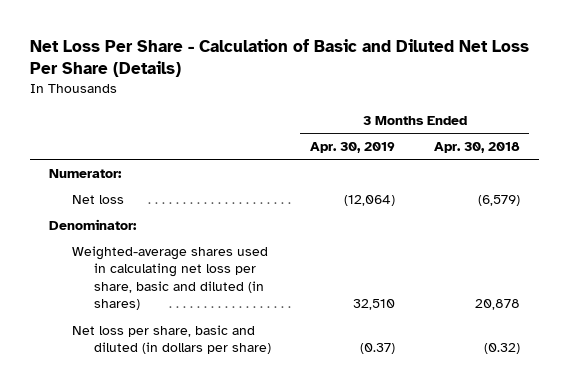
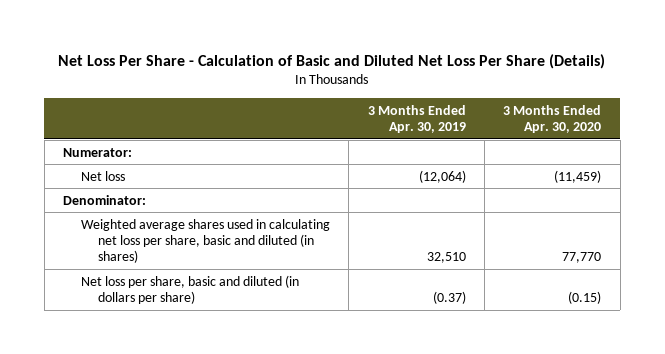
[433,142,520,154] Apr. 30, 2018 -> none
none -> [503,104,602,134] 3 Months Ended Apr. 30, 2020
[71,245,268,311] Weighted-average shares used in calculating net loss per share, basic and diluted (in shares) -> [80,218,330,264] Weighted average shares used in calculating net loss per share, basic and diluted (in shares)

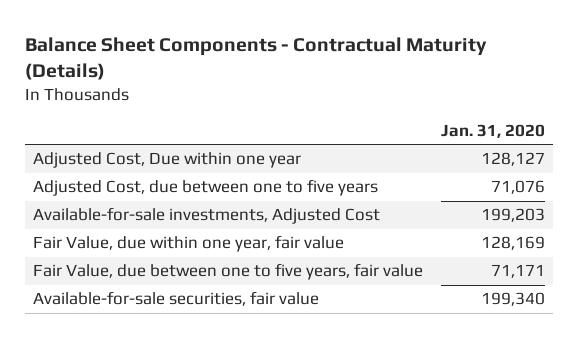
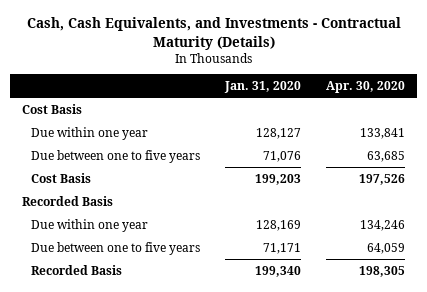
[24,37,487,81] Balance Sheet Components - Contractual Maturity (Details) -> [26,17,401,50] Cash, Cash Equivalents, and Investments - Contractual Maturity (Details)
none -> [325,81,405,94] Apr. 30, 2020
none -> [22,103,83,114] Cost Basis
[33,152,302,169] Adjusted Cost, Due within one year -> [31,126,149,140] Due within one year
[33,179,379,197] Adjusted Cost, due between one to five years -> [31,149,201,163] Due between one to five years
[33,207,381,225] Available-for-sale investments, Adjusted Cost -> [31,172,92,183] Cost Basis
none -> [22,195,114,206] Recorded Basis
[33,235,345,253] Fair Value, due within one year, fair value -> [31,218,149,232] Due within one year
[33,263,424,281] Fair Value, due between one to five years, fair value -> [31,241,201,255] Due between one to five years
[33,291,320,307] Available-for-sale securities, fair value -> [31,264,123,275] Recorded Basis

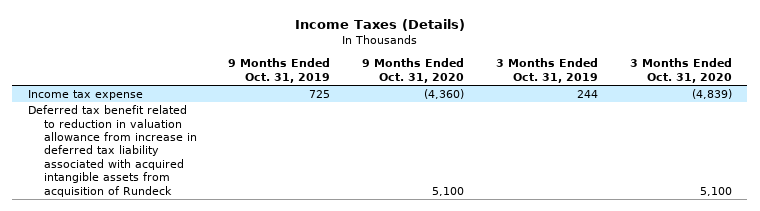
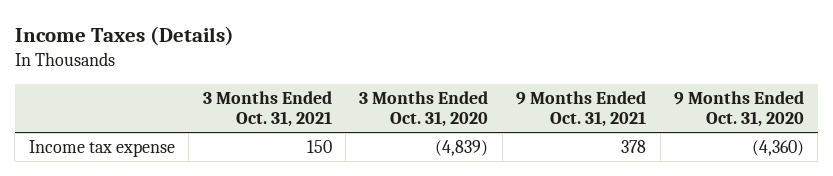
[228,58,331,83] 9 Months Ended Oct. 31, 2019 -> none
[495,58,598,83] 3 Months Ended Oct. 31, 2019 -> none
none -> [202,90,332,128] 3 Months Ended Oct. 31, 2021
none -> [516,90,647,128] 9 Months Ended Oct. 31, 2021
[28,105,197,197] Deferred tax benefit related to reduction in valuation allowance from increase in deferred tax liability associated with acquired intangible assets from acquisition of Rundeck -> none

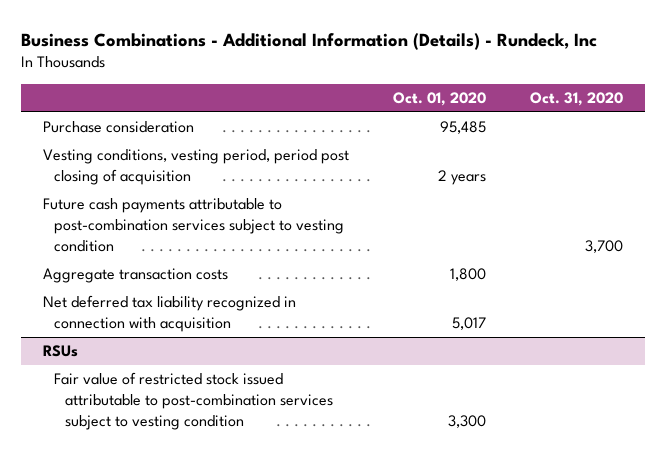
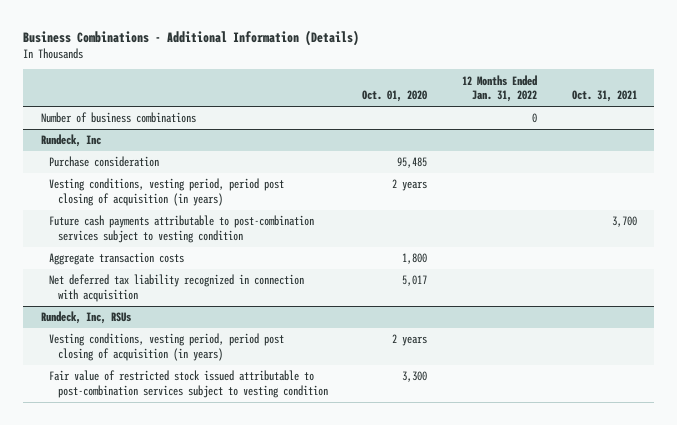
[20,32,597,50] Business Combinations - Additional Information (Details) - Rundeck, Inc -> [23,29,360,46] Business Combinations - Additional Information (Details)
[530,91,624,106] Oct. 31, 2020 -> none
none -> [462,74,538,103] 12 Months Ended Jan. 31, 2022
none -> [571,90,637,103] Oct. 31, 2021
none -> [40,112,196,124] Number of business combinations
none -> [40,134,102,148] Rundeck, Inc
[42,149,349,186] Vesting conditions, vesting period, period post closing of acquisition -> [49,178,285,206] Vesting conditions, vesting period, period post closing of acquisition (in years)
[42,345,78,358] RSUs -> none
none -> [40,311,131,325] Rundeck, Inc, RSUs
none -> [49,333,285,361] Vesting conditions, vesting period, period post closing of acquisition (in years)

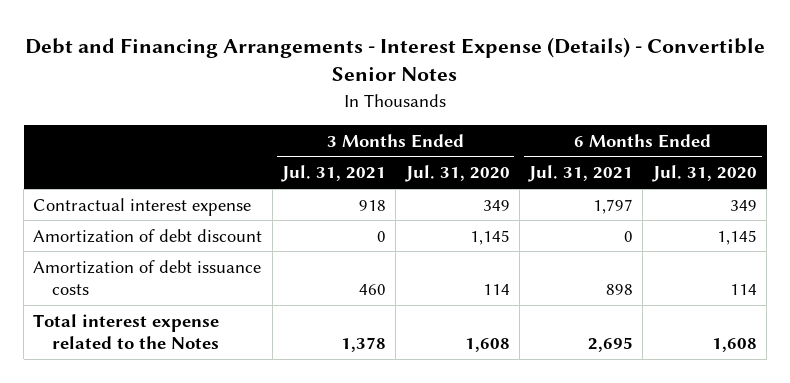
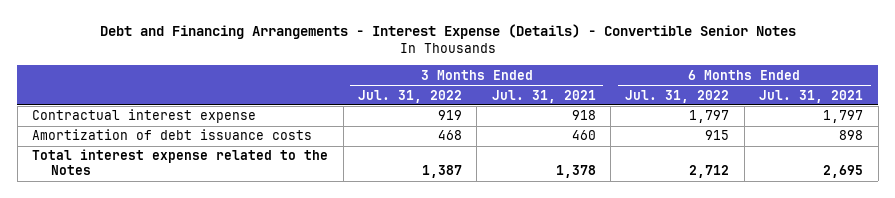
[404,165,510,183] Jul. 31, 2020 -> none
[651,165,757,183] Jul. 31, 2020 -> none
none -> [357,89,462,103] Jul. 31, 2022
none -> [625,89,730,103] Jul. 31, 2022
[33,228,263,243] Amortization of debt discount -> none

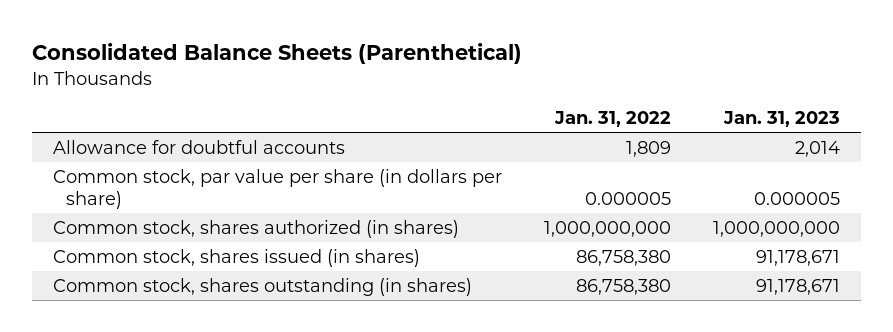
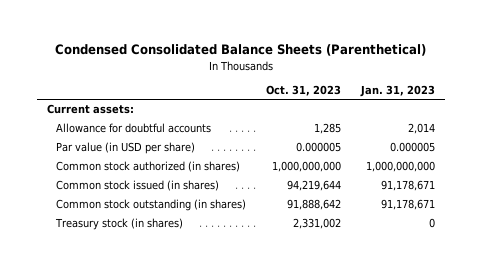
[31,43,522,65] Consolidated Balance Sheets (Parenthetical) -> [54,44,426,57] Condensed Consolidated Balance Sheets (Parenthetical)
[554,111,672,128] Jan. 31, 2022 -> none
none -> [266,85,342,97] Oct. 31, 2023
none -> [46,104,134,115] Current assets:
[53,169,503,210] Common stock, par value per share (in dollars per share) -> [56,142,196,155] Par value (in USD per share)
[53,220,460,239] Common stock, shares authorized (in shares) -> [56,161,241,173] Common stock authorized (in shares)
[53,249,421,268] Common stock, shares issued (in shares) -> [56,180,220,192] Common stock issued (in shares)
[53,278,473,297] Common stock, shares outstanding (in shares) -> [56,199,247,212] Common stock outstanding (in shares)
none -> [55,218,184,231] Treasury stock (in shares)

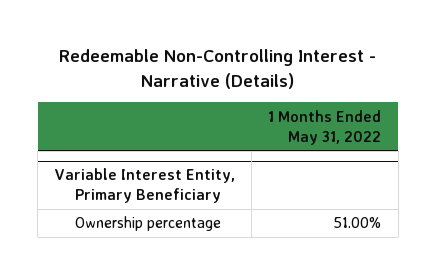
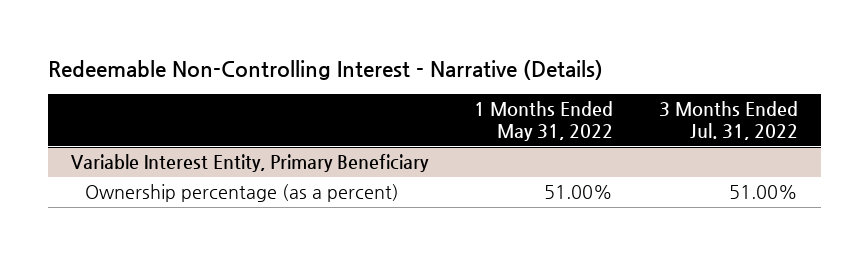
none -> [658,101,798,141] 3 Months Ended Jul. 31, 2022
[75,216,222,232] Ownership percentage -> [84,184,399,203] Ownership percentage (as a percent)

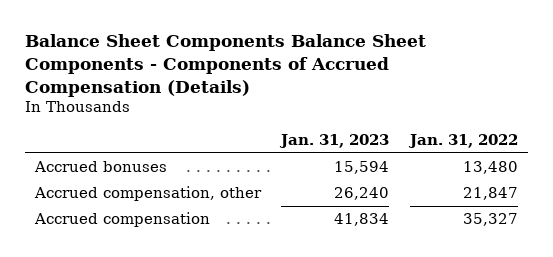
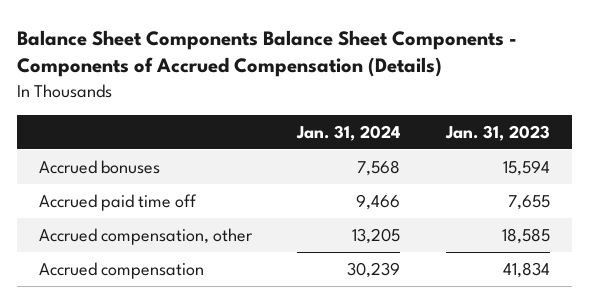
[407,134,518,149] Jan. 31, 2022 -> none
none -> [296,124,401,141] Jan. 31, 2024
none -> [39,193,198,211] Accrued paid time off
[334,187,390,201] 26,240 -> [501,227,550,244] 18,585

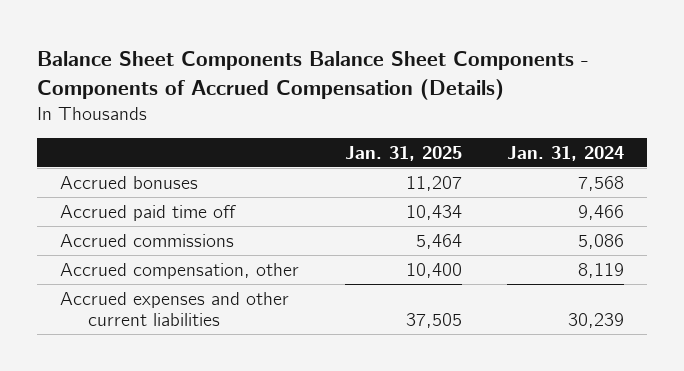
[444,124,550,141] Jan. 31, 2023 -> none
none -> [344,145,462,161] Jan. 31, 2025
none -> [60,233,235,247] Accrued commissions
[352,227,401,244] 13,205 -> [578,262,625,278] 8,119
[39,261,205,279] Accrued compensation -> [60,291,290,327] Accrued expenses and other current liabilities

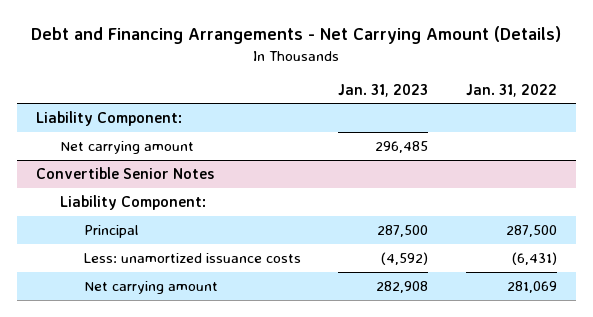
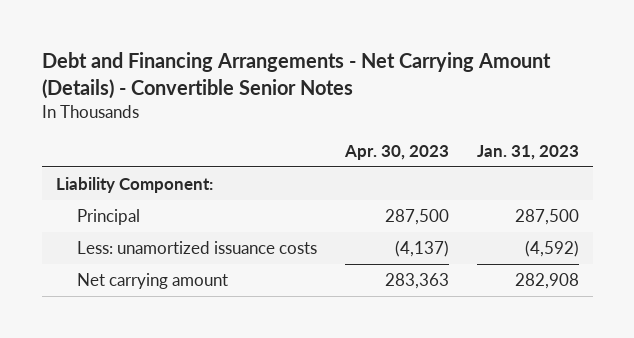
[31,26,562,45] Debt and Financing Arrangements - Net Carrying Amount (Details) -> [41,52,551,99] Debt and Financing Arrangements - Net Carrying Amount (Details) - Convertible Senior Notes
[466,83,558,97] Jan. 31, 2022 -> none
none -> [343,144,449,160] Apr. 30, 2023
[59,140,194,154] Net carrying amount -> none
[35,166,214,179] Convertible Senior Notes -> none
[59,194,206,210] Liability Component: -> none

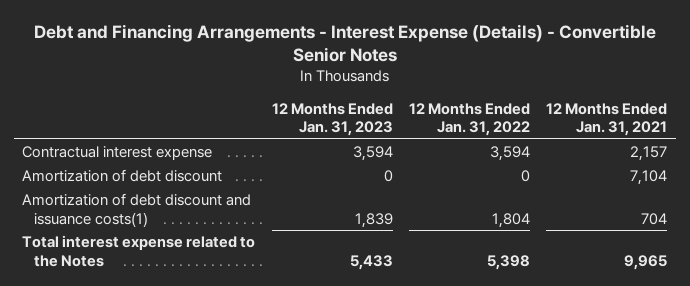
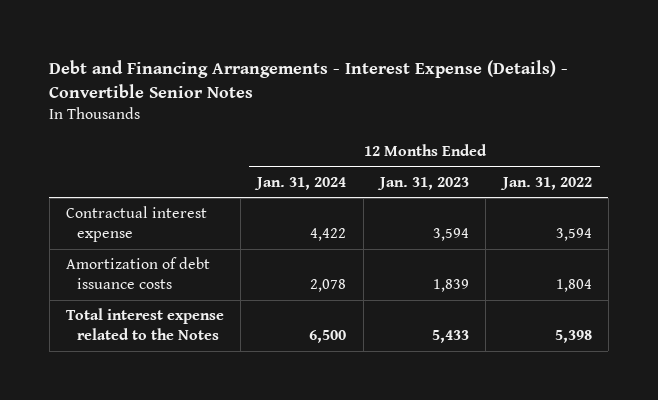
[546,102,668,137] 12 Months Ended Jan. 31, 2021 -> none
none -> [254,176,347,190] Jan. 31, 2024
[22,169,223,183] Amortization of debt discount -> none
[22,193,252,227] Amortization of debt discount and issuance costs(1) -> [65,257,210,289] Amortization of debt issuance costs

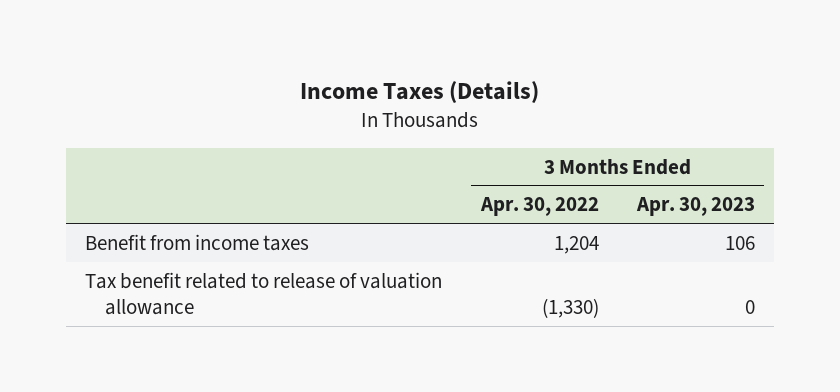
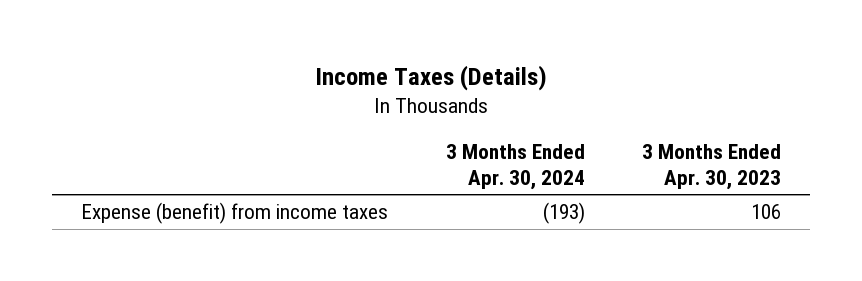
[479,197,599,217] Apr. 30, 2022 -> none
none -> [445,144,585,190] 3 Months Ended Apr. 30, 2024
[85,271,443,316] Tax benefit related to release of valuation allowance -> none
[85,233,310,251] Benefit from income taxes -> [80,202,388,225] Expense (benefit) from income taxes

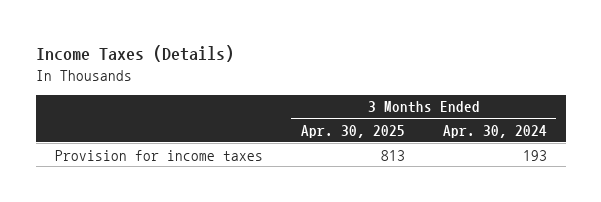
[642,144,782,190] 3 Months Ended Apr. 30, 2023 -> none
none -> [300,124,405,138] Apr. 30, 2025
[80,202,388,225] Expense (benefit) from income taxes -> [54,149,263,161] Provision for income taxes
[542,202,585,225] (193) -> [522,149,547,161] 193

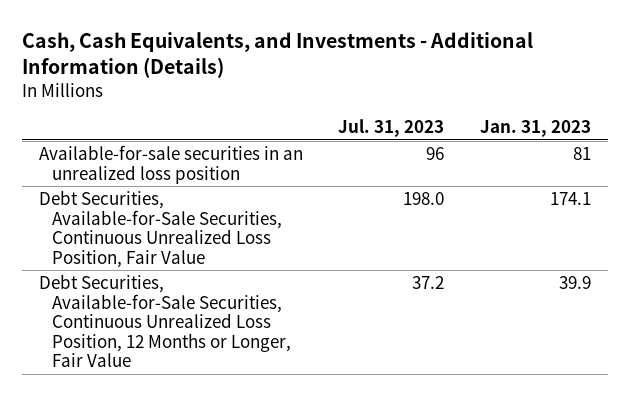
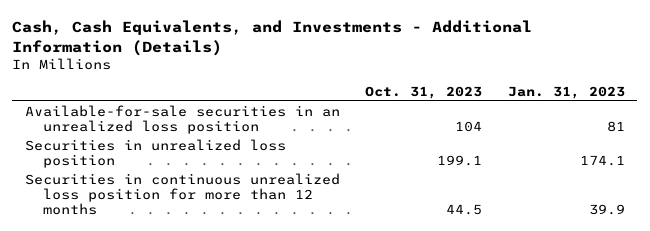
[338,118,445,137] Jul. 31, 2023 -> none
none -> [365,85,483,99] Oct. 31, 2023
[39,189,283,268] Debt Securities, Available-for-Sale Securities, Continuous Unrealized Loss Position, Fair Value -> [24,138,286,169] Securities in unrealized loss position
[39,273,292,368] Debt Securities, Available-for-Sale Securities, Continuous Unrealized Loss Position, 12 Months or Longer, Fair Value -> [24,172,340,216] Securities in continuous unrealized loss position for more than 12 months

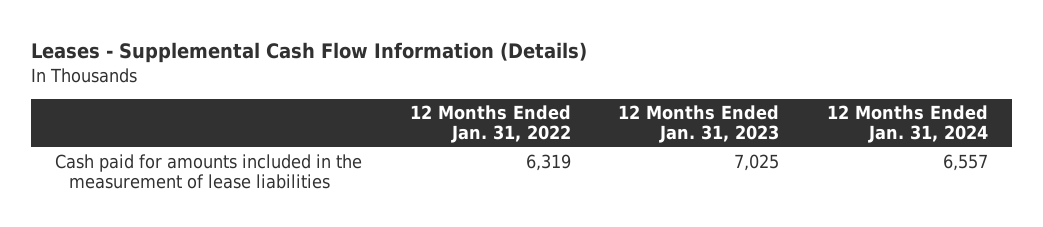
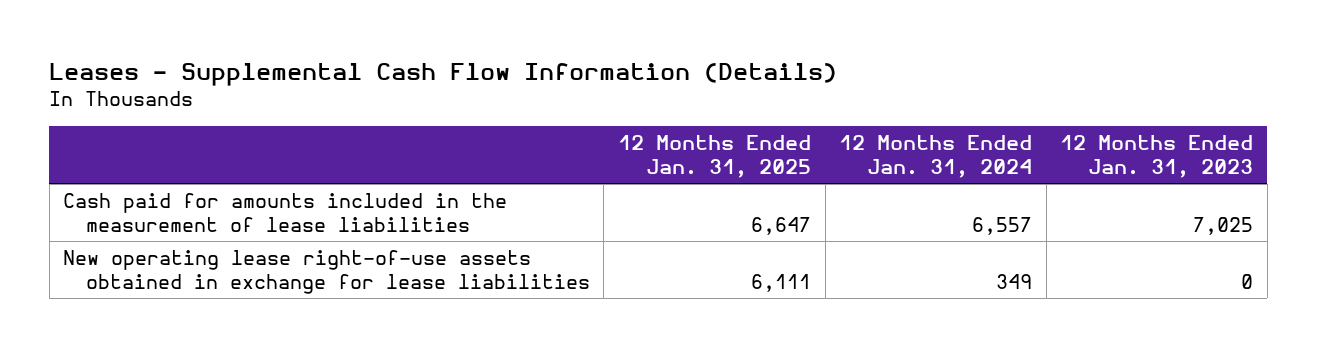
[409,104,571,144] 12 Months Ended Jan. 31, 2022 -> none
none -> [617,135,811,178] 12 Months Ended Jan. 31, 2025
none -> [63,250,590,294] New operating lease right-of-use assets obtained in exchange for lease liabilities

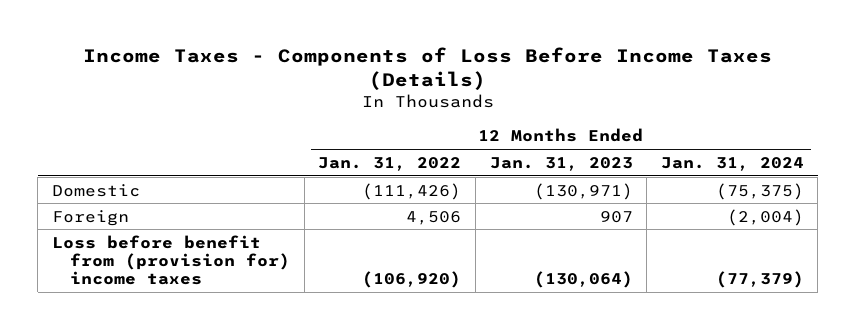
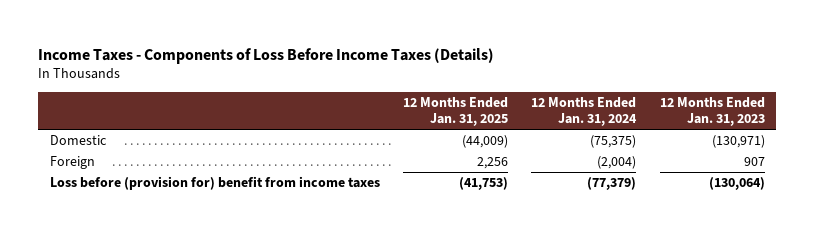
[318,156,462,171] Jan. 31, 2022 -> none
none -> [403,97,509,127] 12 Months Ended Jan. 31, 2025
[51,234,291,286] Loss before benefit from (provision for) income taxes -> [49,176,380,191] Loss before (provision for) benefit from income taxes

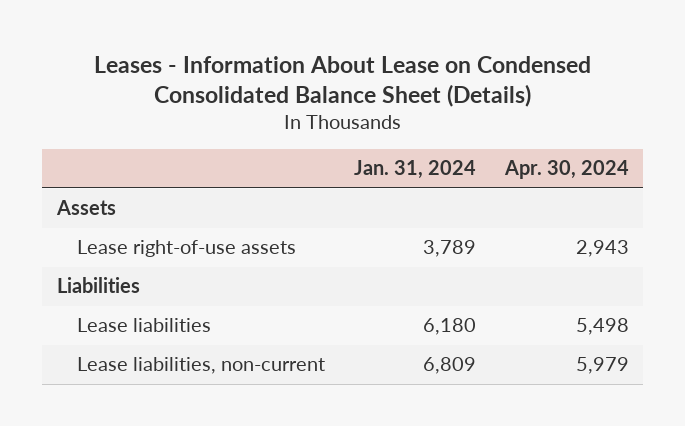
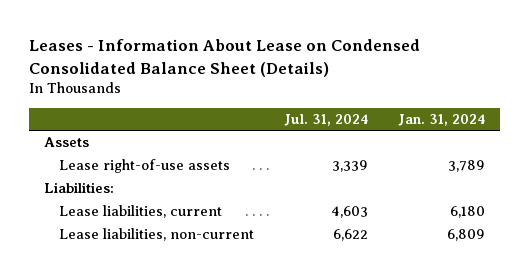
[503,160,629,180] Apr. 30, 2024 -> none
none -> [283,114,368,127] Jul. 31, 2024
[56,277,140,294] Liabilities -> [44,182,115,194] Liabilities:
[76,318,211,333] Lease liabilities -> [58,205,222,219] Lease liabilities, current

